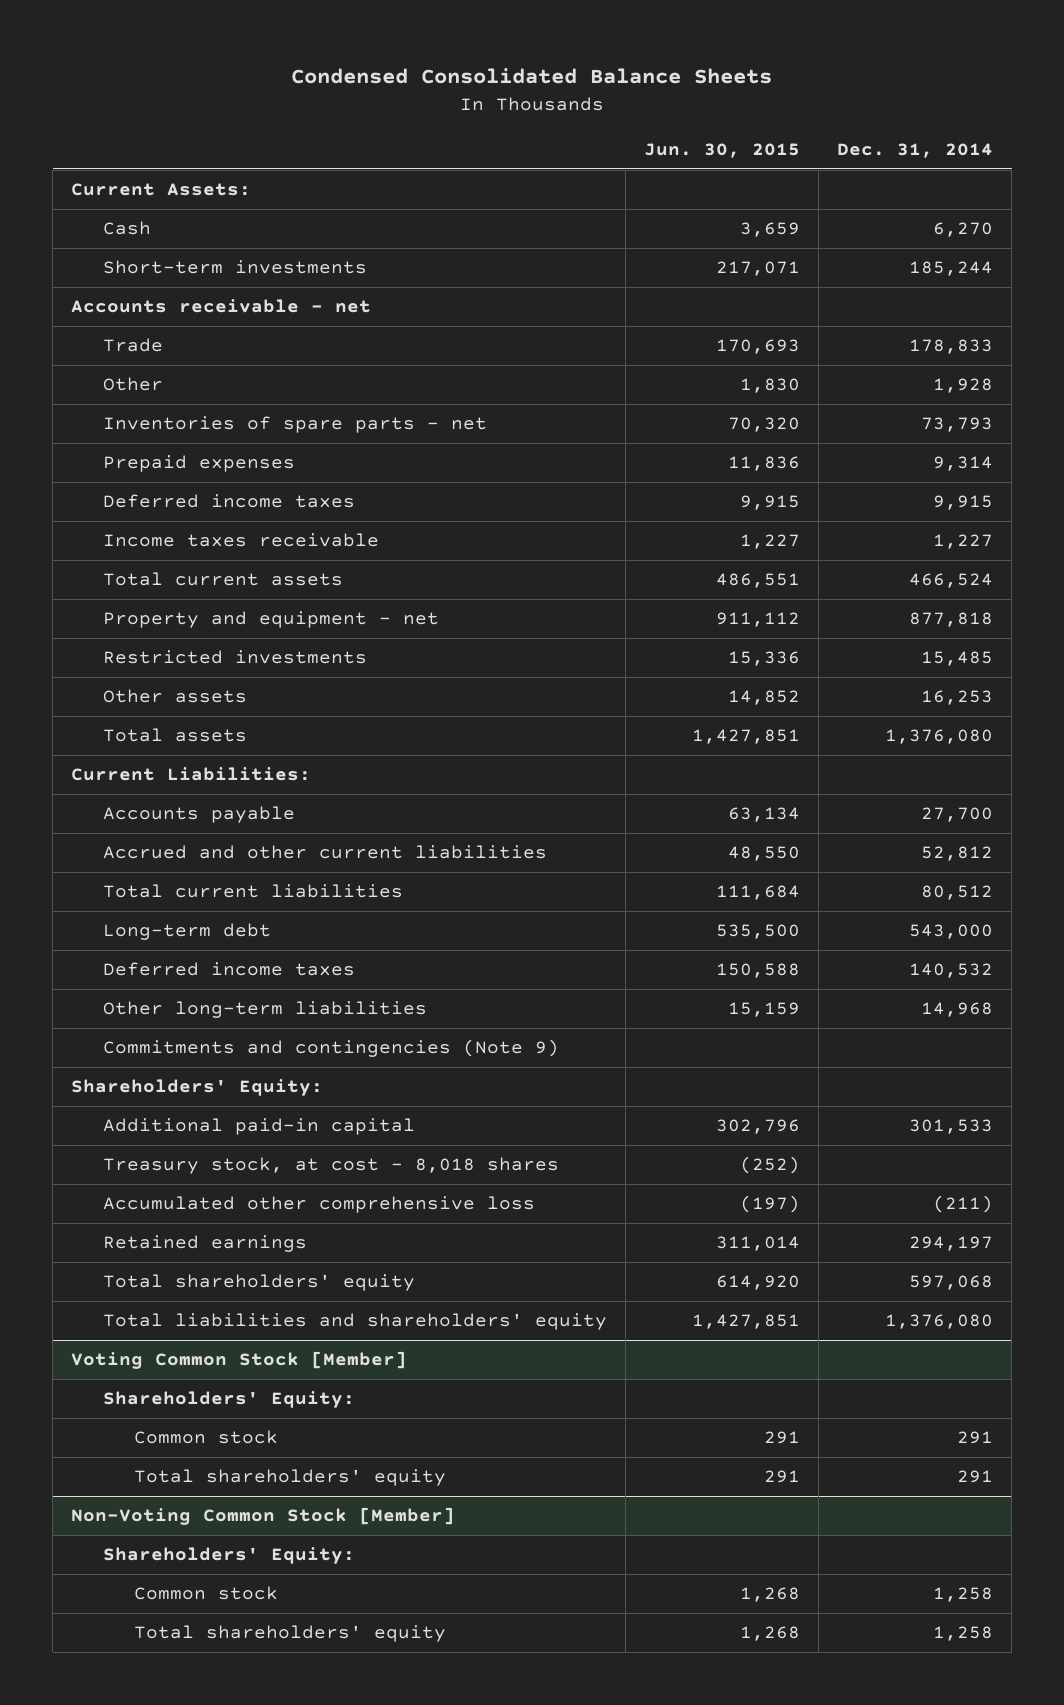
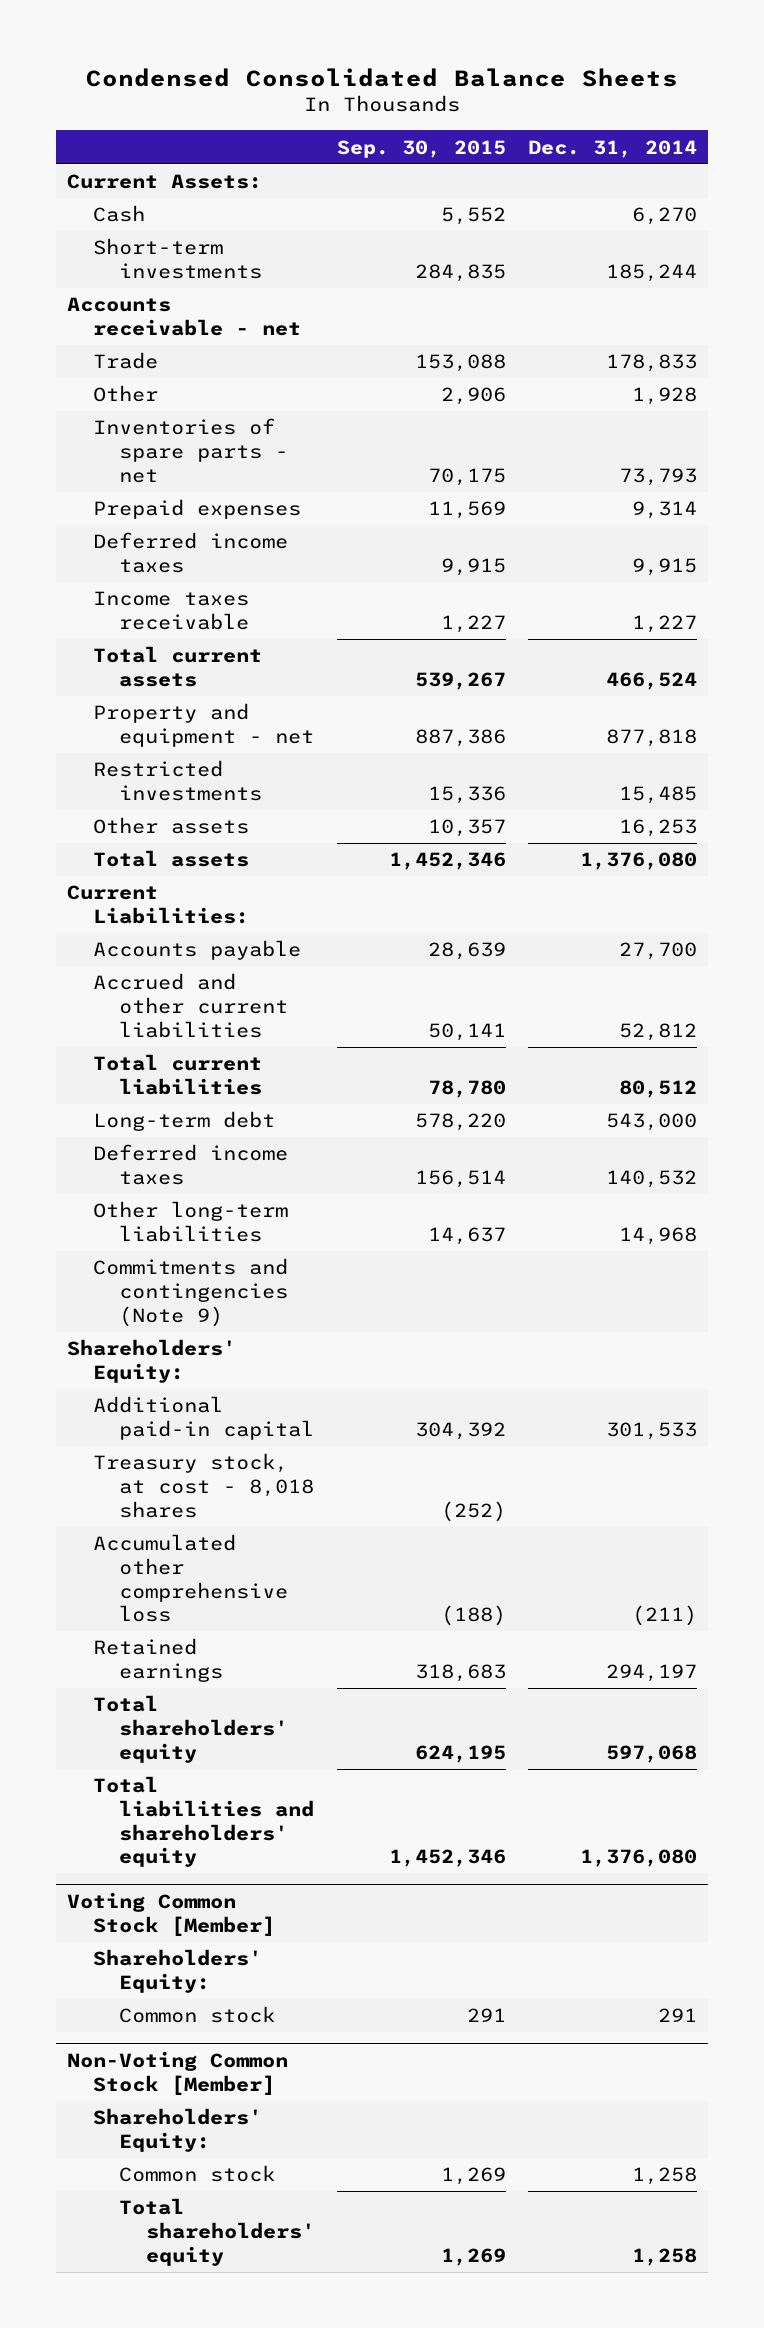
[643,143,800,159] Jun. 30, 2015 -> none
none -> [336,139,506,158] Sep. 30, 2015
[134,1469,447,1487] Total shareholders' equity -> none

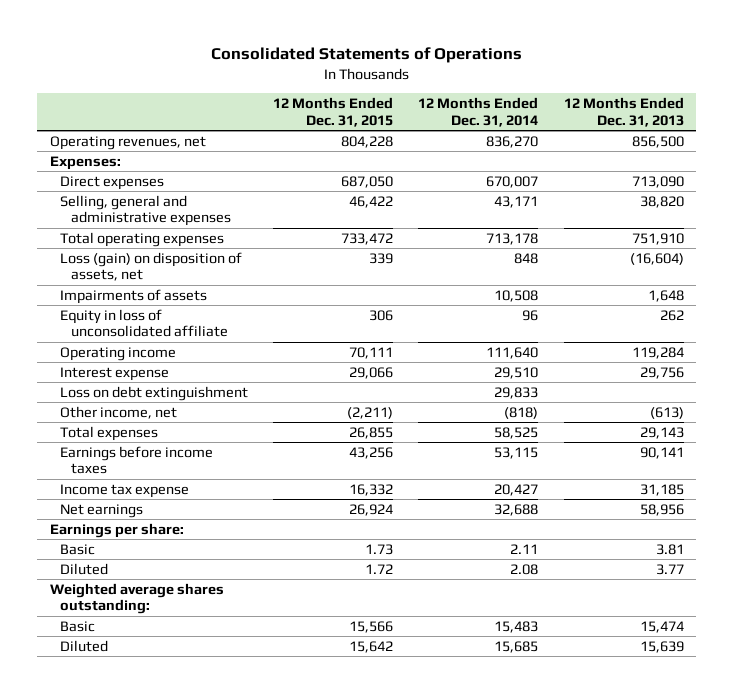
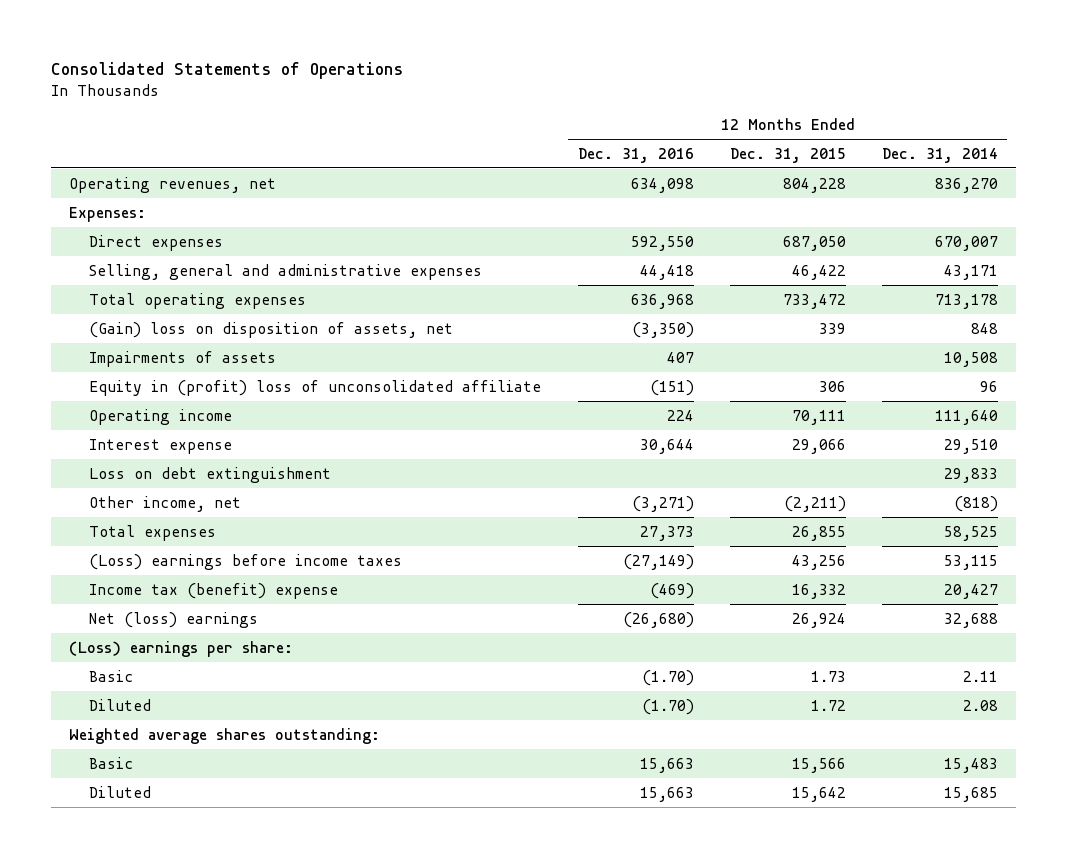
[563,97,684,127] 12 Months Ended Dec. 31, 2013 -> none
none -> [577,147,694,163] Dec. 31, 2016
[60,251,243,282] Loss (gain) on disposition of assets, net -> [89,321,454,338] (Gain) loss on disposition of assets, net
[60,308,228,338] Equity in loss of unconsolidated affiliate -> [89,379,542,396] Equity in (profit) loss of unconsolidated affiliate
[60,445,214,475] Earnings before income taxes -> [89,553,403,570] (Loss) earnings before income taxes
[60,483,190,498] Income tax expense -> [89,582,339,599] Income tax (benefit) expense
[60,503,144,518] Net earnings -> [89,611,259,628] Net (loss) earnings
[49,522,184,538] Earnings per share: -> [69,640,294,657] (Loss) earnings per share:

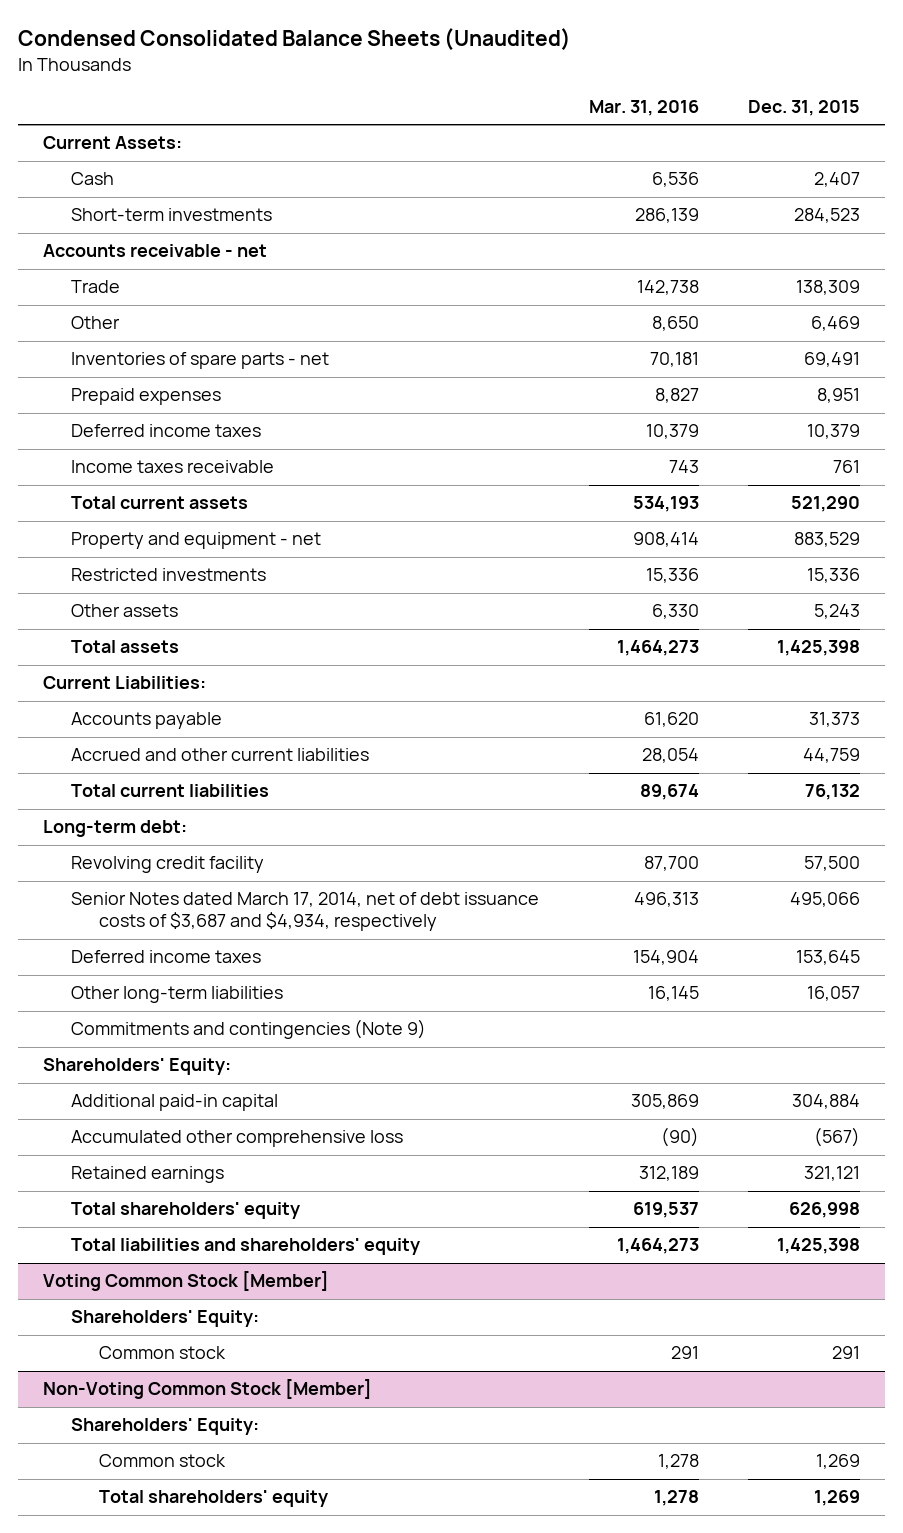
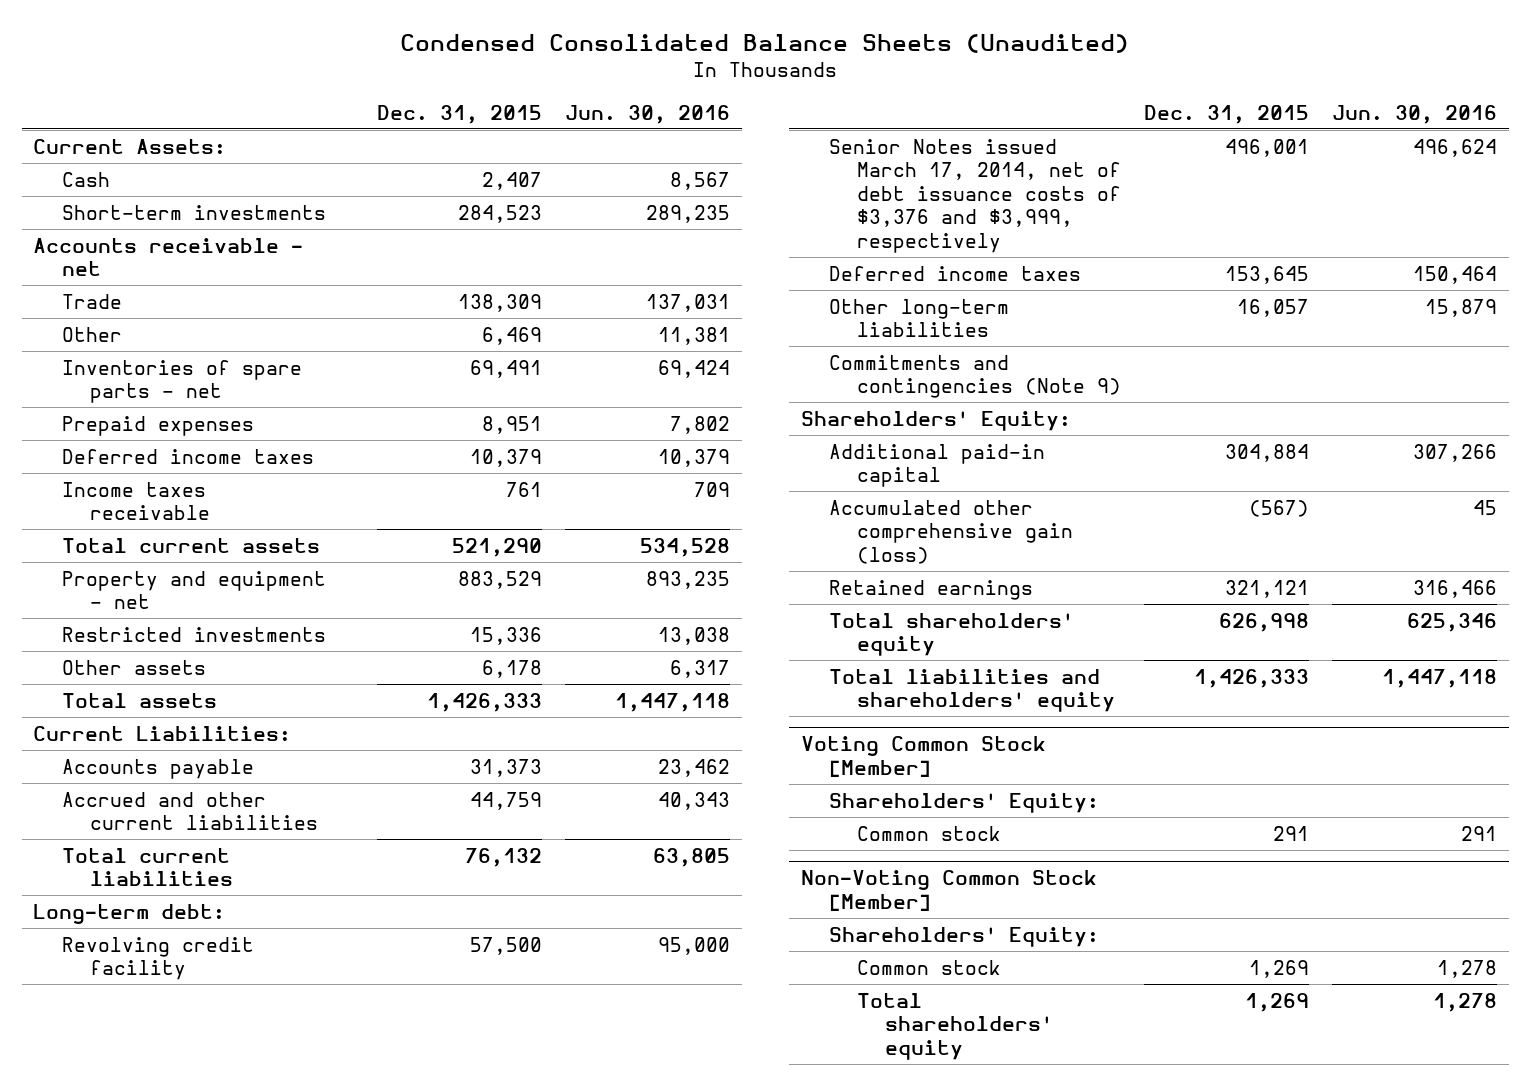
[588,100,699,117] Mar. 31, 2016 -> none
none -> [565,104,731,124] Jun. 30, 2016
[814,604,861,620] 5,243 -> [481,659,542,678] 6,178
[777,640,861,657] 1,425,398 -> [426,692,542,712] 1,426,333
[71,892,540,932] Senior Notes dated March 17, 2014, net of debt issuance costs of $3,687 and $4,934, respectively -> [828,138,1122,254] Senior Notes issued March 17, 2014, net of debt issuance costs of $3,376 and $3,999, respectively
[790,892,861,908] 495,066 -> [1225,138,1310,157] 496,001
[71,1130,404,1148] Accumulated other comprehensive loss -> [828,499,1074,564] Accumulated other comprehensive gain (loss)
[777,1238,861,1255] 1,425,398 -> [1194,668,1310,688] 1,426,333

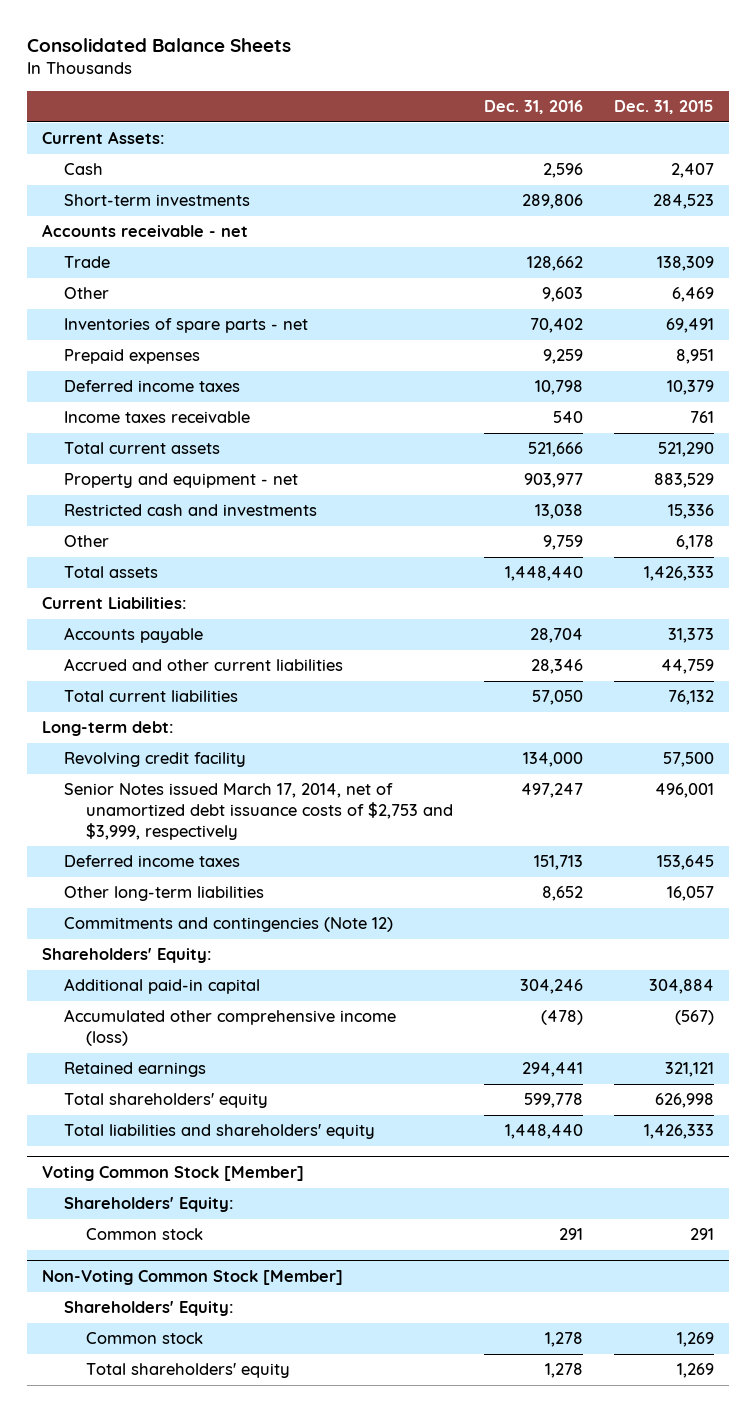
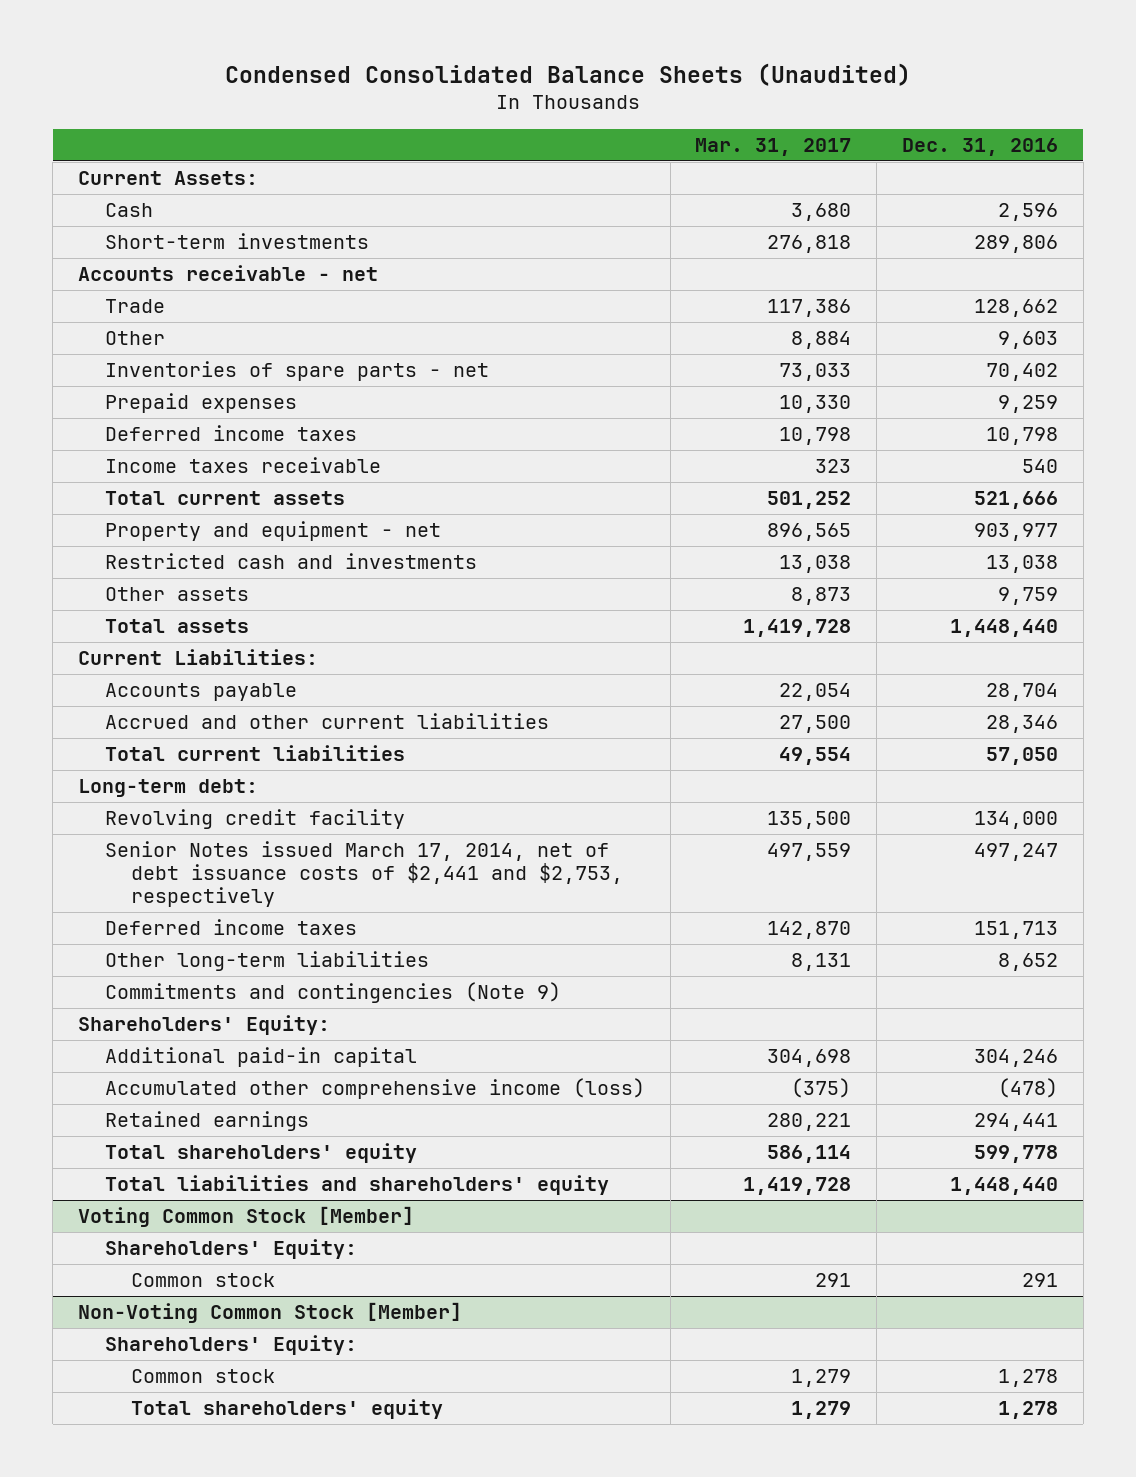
[26,38,291,53] Consolidated Balance Sheets -> [225,63,912,87] Condensed Consolidated Balance Sheets (Unaudited)
[613,100,714,115] Dec. 31, 2015 -> none
none -> [695,137,852,156] Mar. 31, 2017
[63,535,109,548] Other -> [104,586,249,601] Other assets
[63,783,453,840] Senior Notes issued March 17, 2014, net of unamortized debt issuance costs of $2,753 and $3,999, respectively -> [104,840,624,908] Senior Notes issued March 17, 2014, net of debt issuance costs of $2,441 and $2,753, respectively
[63,917,393,933] Commitments and contingencies (Note 12) -> [104,981,561,1003] Commitments and contingencies (Note 9)

